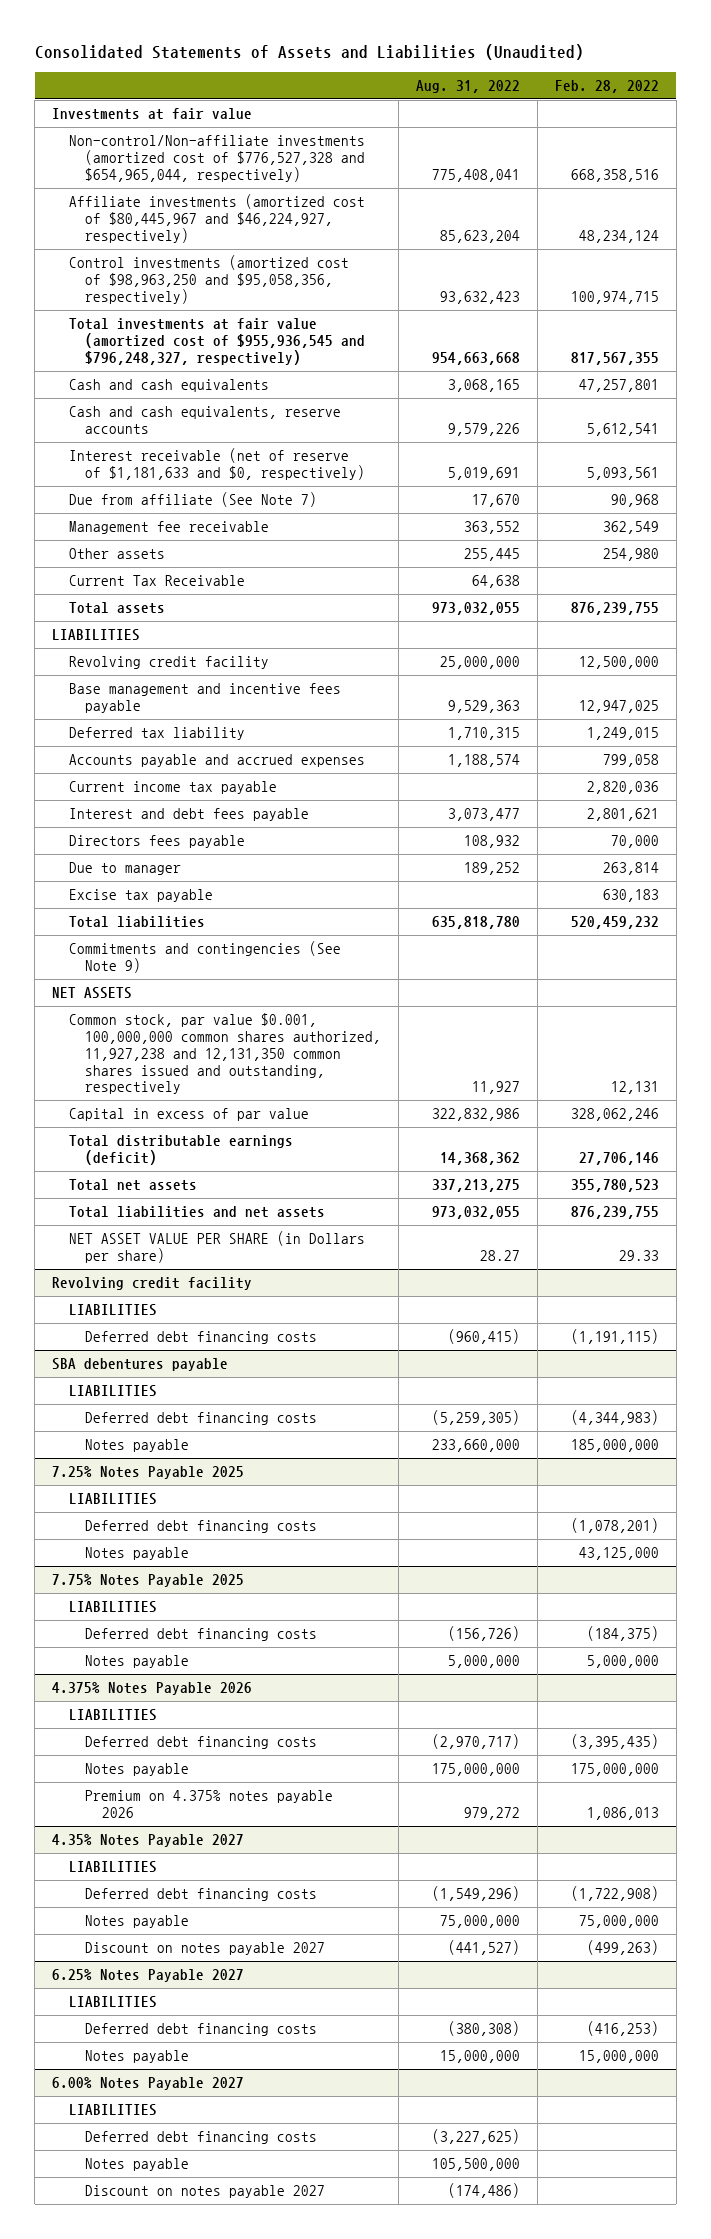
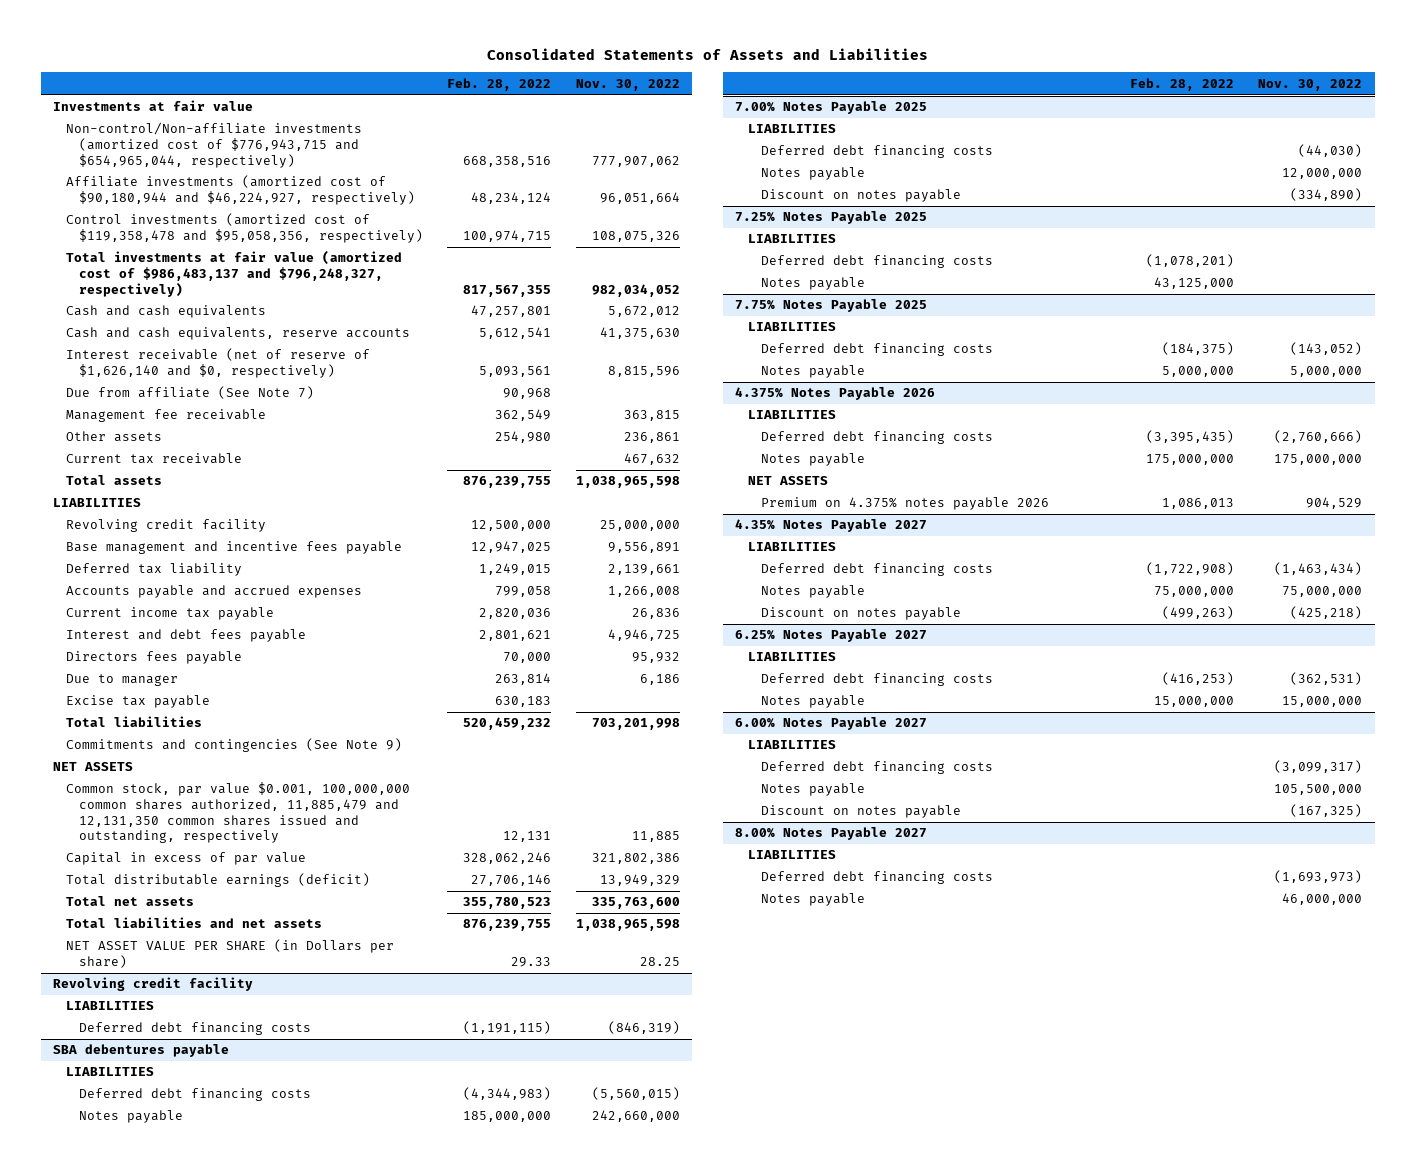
[34,44,584,61] Consolidated Statements of Assets and Liabilities (Unaudited) -> [486,47,928,60] Consolidated Statements of Assets and Liabilities
[416,79,521,93] Aug. 31, 2022 -> none
none -> [575,78,680,91] Nov. 30, 2022
[68,135,366,182] Non-control/Non-affiliate investments (amortized cost of $776,527,328 and $654,965,044, respectively) -> [65,122,362,168] Non-control/Non-affiliate investments (amortized cost of $776,943,715 and $654,965,044, respectively)
[68,194,365,243] Affiliate investments (amortized cost of $80,445,967 and $46,224,927, respectively) -> [65,175,415,206] Affiliate investments (amortized cost of $90,180,944 and $46,224,927, respectively)
[68,255,349,304] Control investments (amortized cost of $98,963,250 and $95,058,356, respectively) -> [65,213,423,244] Control investments (amortized cost of $119,358,478 and $95,058,356, respectively)
[68,318,366,365] Total investments at fair value (amortized cost of $955,936,545 and $796,248,327, respectively) -> [65,251,402,297] Total investments at fair value (amortized cost of $986,483,137 and $796,248,327, respectively)
[68,448,366,480] Interest receivable (net of reserve of $1,181,633 and $0, respectively) -> [65,348,370,379] Interest receivable (net of reserve of $1,626,140 and $0, respectively)
[68,575,245,587] Current Tax Receivable -> [65,453,242,465] Current tax receivable
[68,1013,382,1095] Common stock, par value $0.001, 100,000,000 common shares authorized, 11,927,238 and 12,131,350 common shares issued and outstanding, respectively -> [65,782,410,844] Common stock, par value $0.001, 100,000,000 common shares authorized, 11,885,479 and 12,131,350 common shares issued and outstanding, respectively
none -> [735,101,928,115] 7.00% Notes Payable 2025
none -> [748,124,837,134] LIABILITIES
none -> [761,145,994,159] Deferred debt financing costs
none -> [761,167,866,181] Notes payable
none -> [761,189,962,203] Discount on notes payable
none -> [748,476,829,486] NET ASSETS
[85,1942,326,1956] Discount on notes payable 2027 -> [761,607,962,621] Discount on notes payable
[85,2185,326,2199] Discount on notes payable 2027 -> [761,805,962,819] Discount on notes payable
none -> [735,827,928,841] 8.00% Notes Payable 2027
none -> [748,850,837,860] LIABILITIES
none -> [761,871,994,885] Deferred debt financing costs
none -> [761,893,866,907] Notes payable

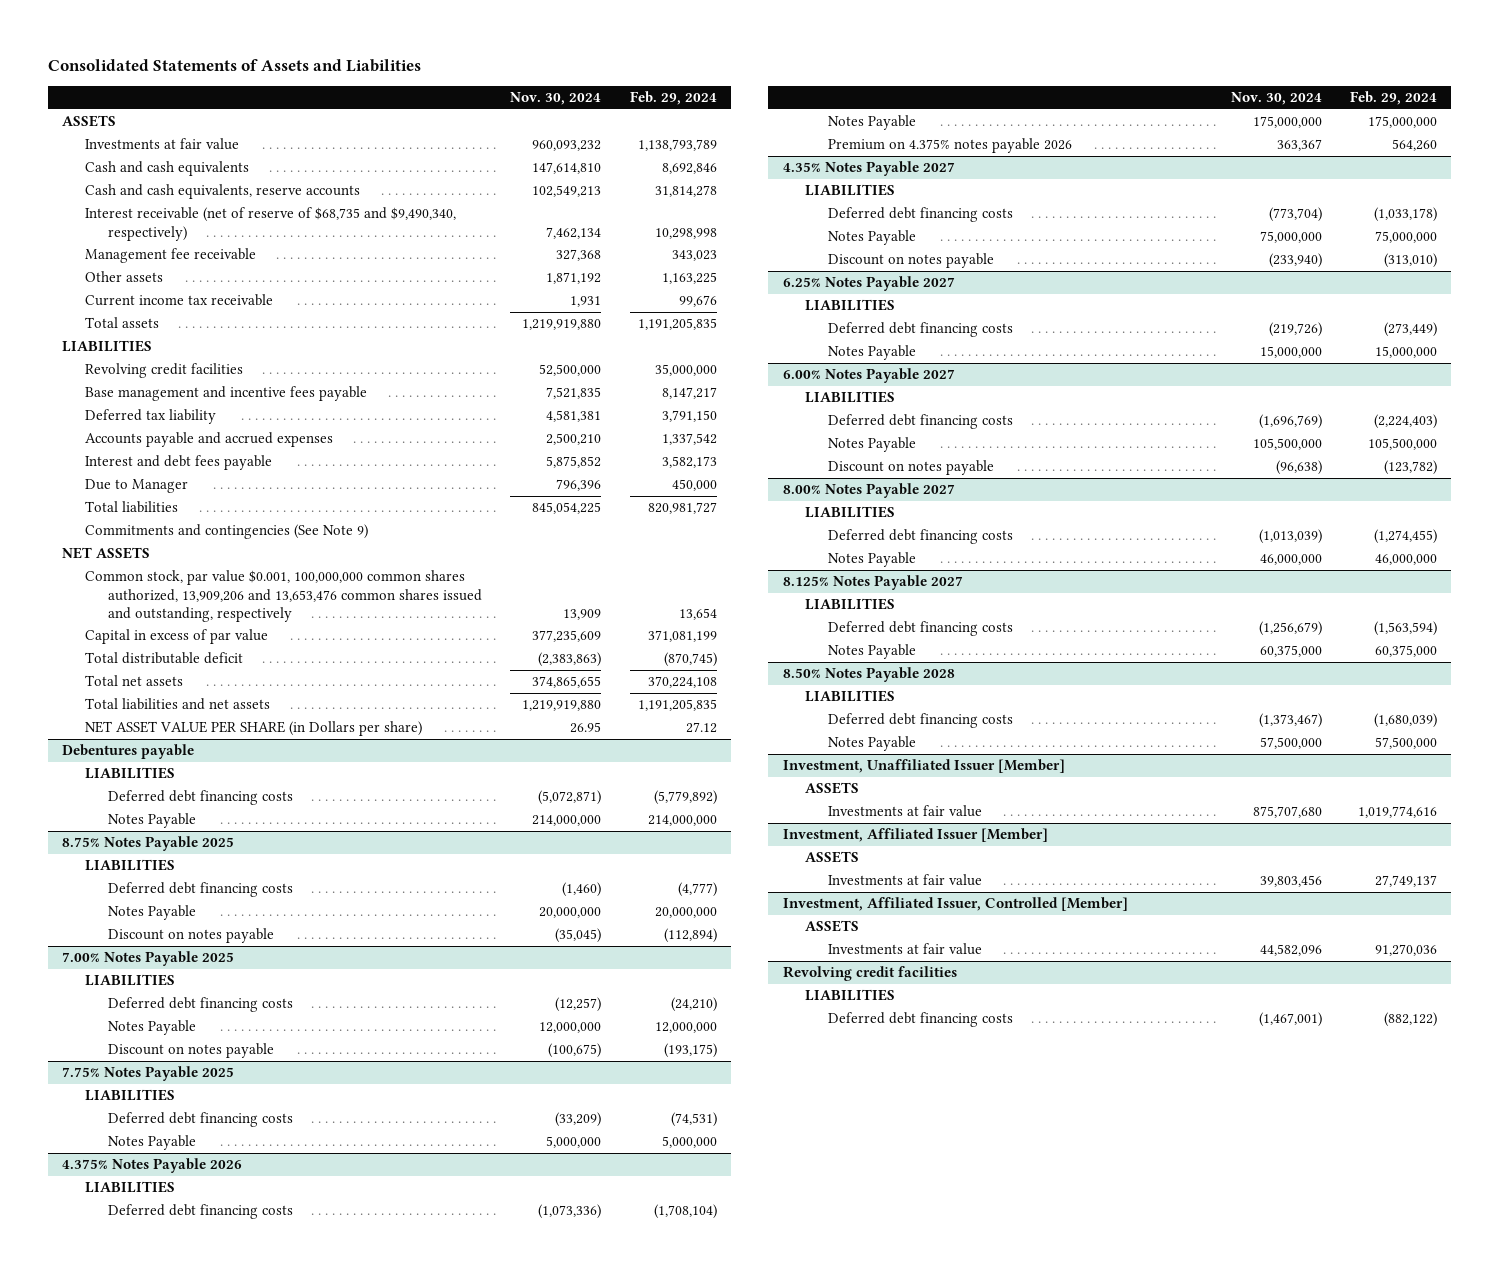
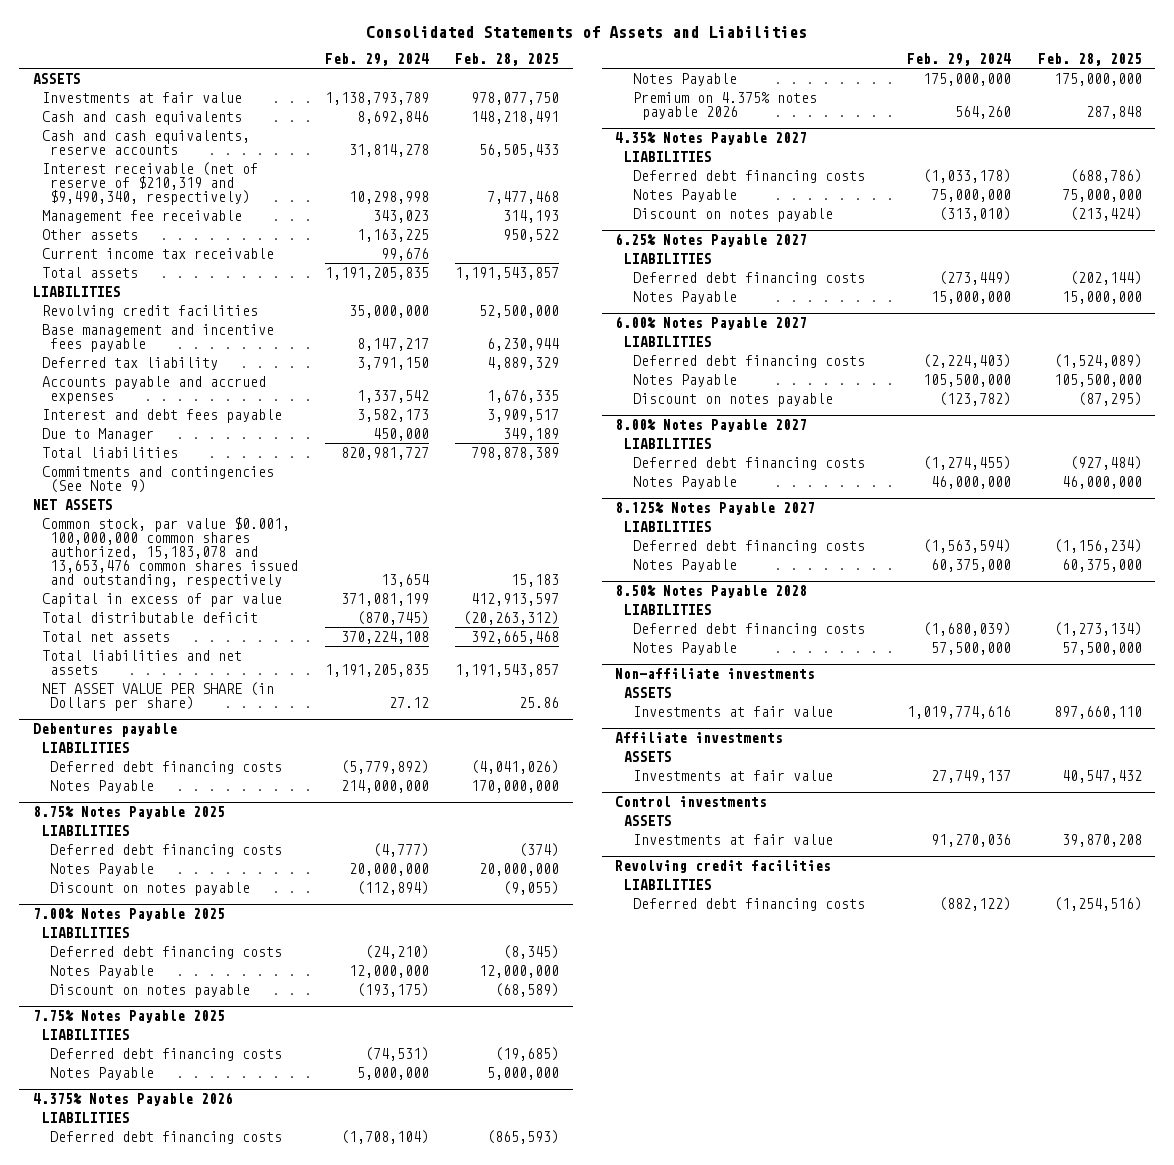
[510,92,602,106] Nov. 30, 2024 -> none
none -> [455,53,560,67] Feb. 28, 2025
[85,207,457,241] Interest receivable (net of reserve of $68,735 and $9,490,340, respectively) -> [41,161,258,205] Interest receivable (net of reserve of $210,319 and $9,490,340, respectively)
[85,570,482,622] Common stock, par value $0.001, 100,000,000 common shares authorized, 13,909,206 and 13,653,476 common shares issued and outstanding, respectively -> [41,516,299,589] Common stock, par value $0.001, 100,000,000 common shares authorized, 15,183,078 and 13,653,476 common shares issued and outstanding, respectively
[782,759,1065,774] Investment, Unaffiliated Issuer [Member] -> [615,667,816,679] Non-affiliate investments
[782,828,1048,843] Investment, Affiliated Issuer [Member] -> [615,731,784,743] Affiliate investments
[782,897,1128,912] Investment, Affiliated Issuer, Controlled [Member] -> [615,795,768,807] Control investments

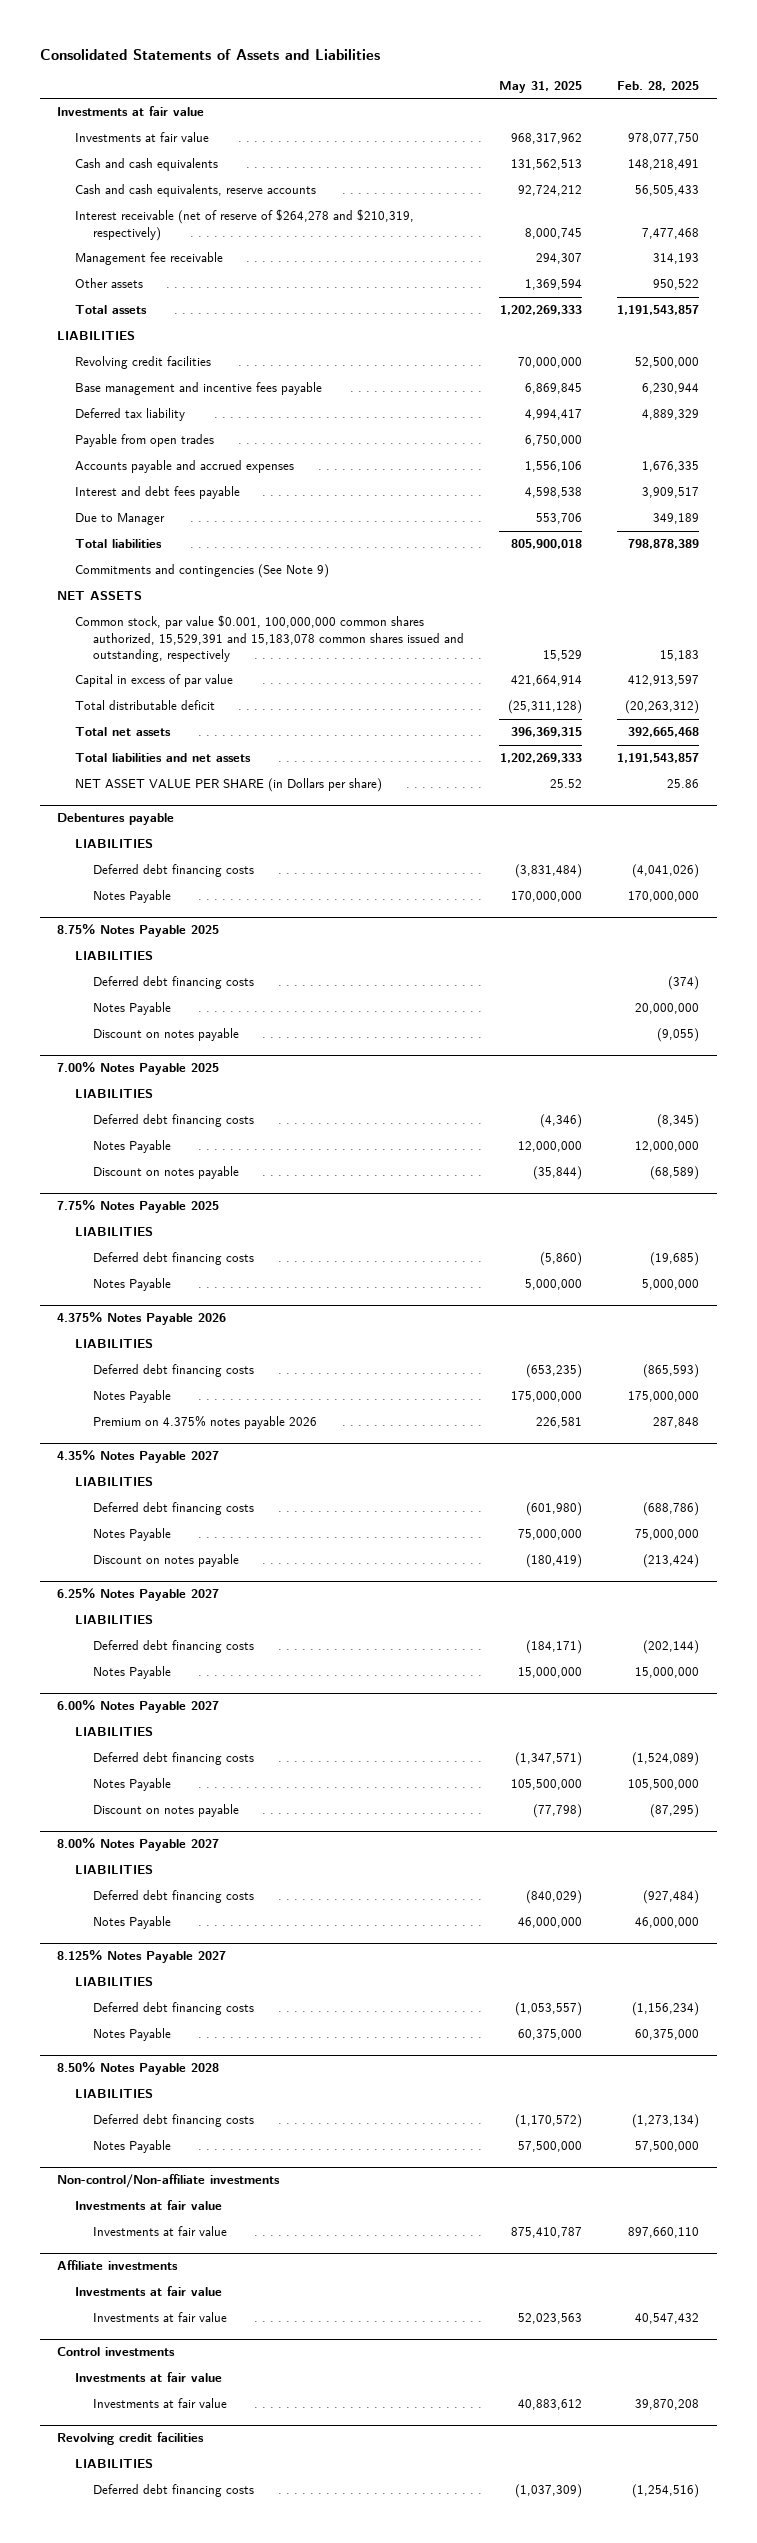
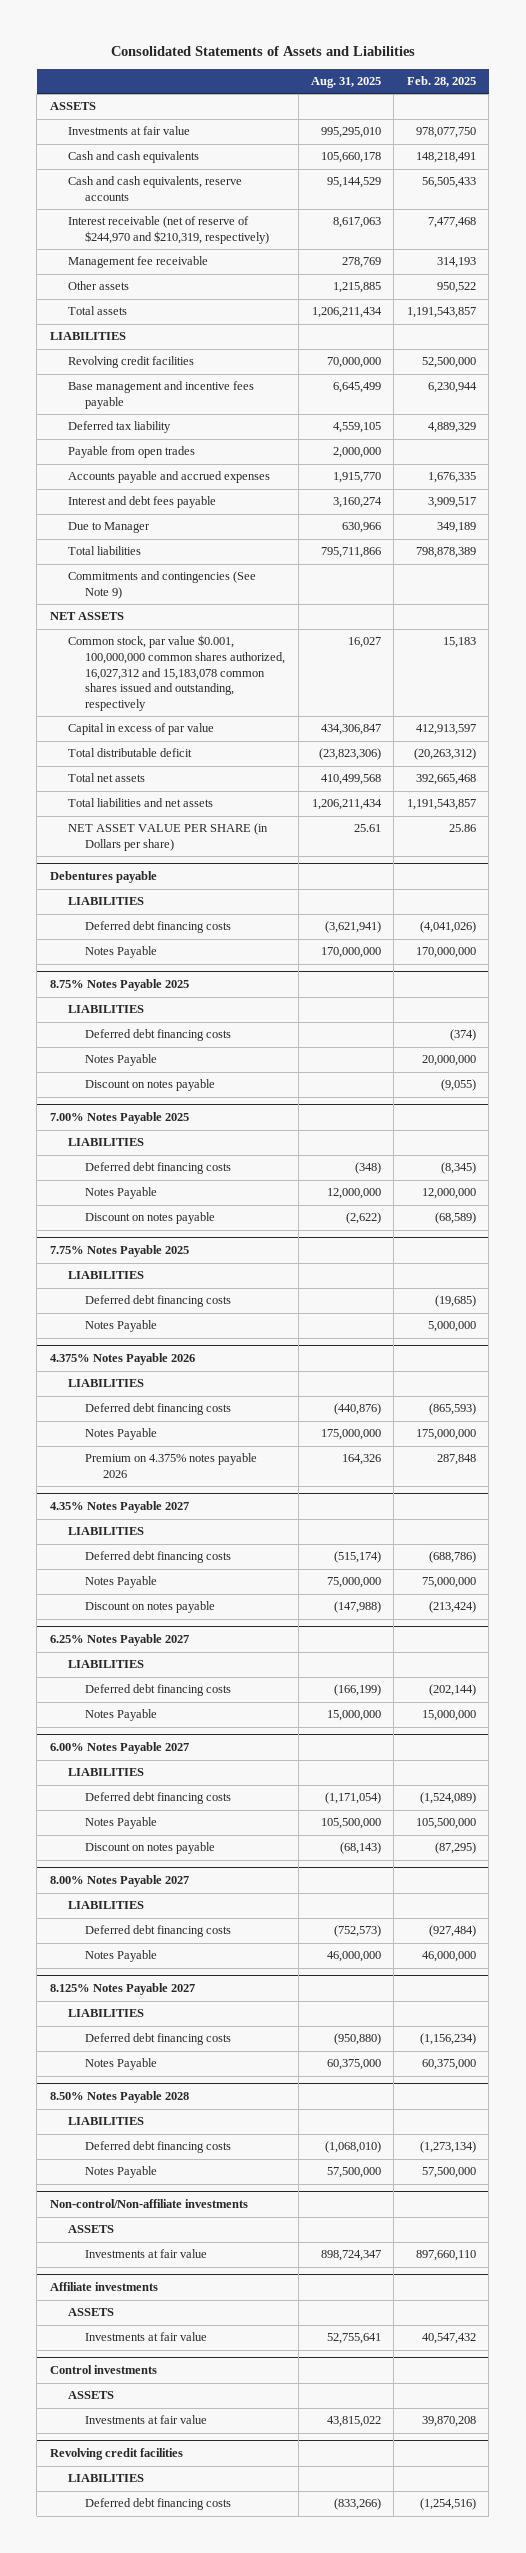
[499,80,583,93] May 31, 2025 -> none
none -> [311,77,382,89] Aug. 31, 2025
[57,106,205,117] Investments at fair value -> none
none -> [49,102,96,111] ASSETS
[75,209,415,241] Interest receivable (net of reserve of $264,278 and $210,319, respectively) -> [67,216,270,245] Interest receivable (net of reserve of $244,970 and $210,319, respectively)
[75,615,465,662] Common stock, par value $0.001, 100,000,000 common shares authorized, 15,529,391 and 15,183,078 common shares issued and outstanding, respectively -> [67,635,286,712] Common stock, par value $0.001, 100,000,000 common shares authorized, 16,027,312 and 15,183,078 common shares issued and outstanding, respectively
[75,2200,223,2211] Investments at fair value -> none
none -> [67,2225,114,2234] ASSETS
[75,2286,223,2297] Investments at fair value -> none
none -> [67,2308,114,2317] ASSETS
[75,2372,223,2383] Investments at fair value -> none
none -> [67,2391,114,2400] ASSETS

